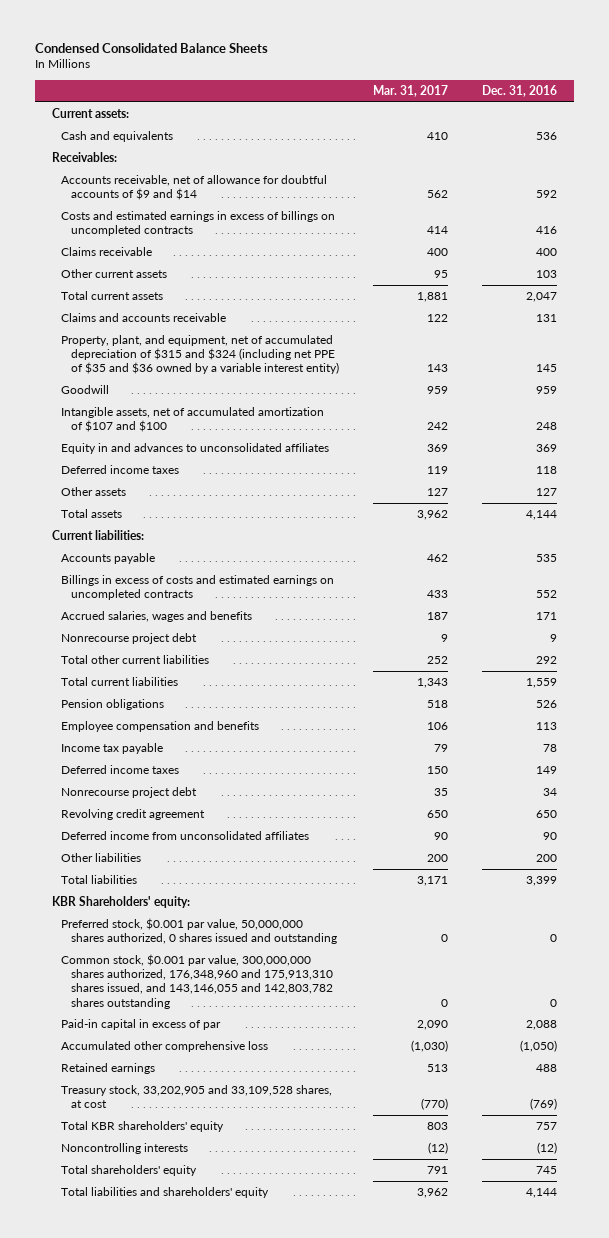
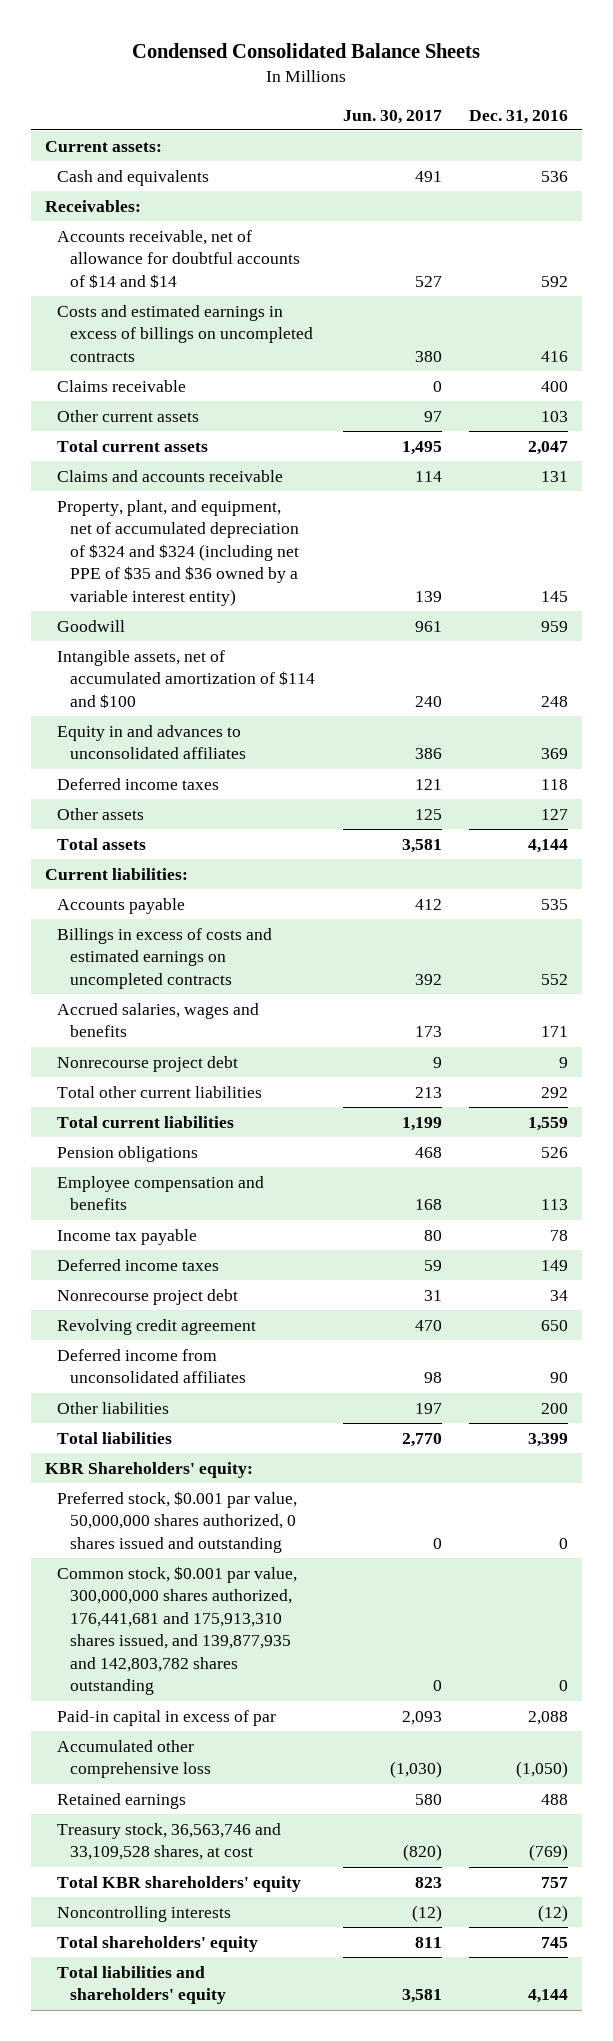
[372,85,448,98] Mar. 31, 2017 -> none
none -> [342,109,442,124] Jun. 30, 2017
[61,175,328,201] Accounts receivable, net of allowance for doubtful accounts of $9 and $14 -> [57,229,301,288] Accounts receivable, net of allowance for doubtful accounts of $14 and $14
[61,335,339,375] Property, plant, and equipment, net of accumulated depreciation of $315 and $324 (including net PPE of $35 and $36 owned by a variable interest entity) -> [57,499,300,606] Property, plant, and equipment, net of accumulated depreciation of $324 and $324 (including net PPE of $35 and $36 owned by a variable interest entity)
[61,407,325,433] Intangible assets, net of accumulated amortization of $107 and $100 -> [57,649,316,708] Intangible assets, net of accumulated amortization of $114 and $100
[61,954,333,1009] Common stock, $0.001 par value, 300,000,000 shares authorized, 176,348,960 and 175,913,310 shares issued, and 143,146,055 and 142,803,782 shares outstanding -> [57,1565,298,1696] Common stock, $0.001 par value, 300,000,000 shares authorized, 176,441,681 and 175,913,310 shares issued, and 139,877,935 and 142,803,782 shares outstanding
[61,1085,333,1109] Treasury stock, 33,202,905 and 33,109,528 shares, at cost -> [57,1822,282,1861] Treasury stock, 36,563,746 and 33,109,528 shares, at cost

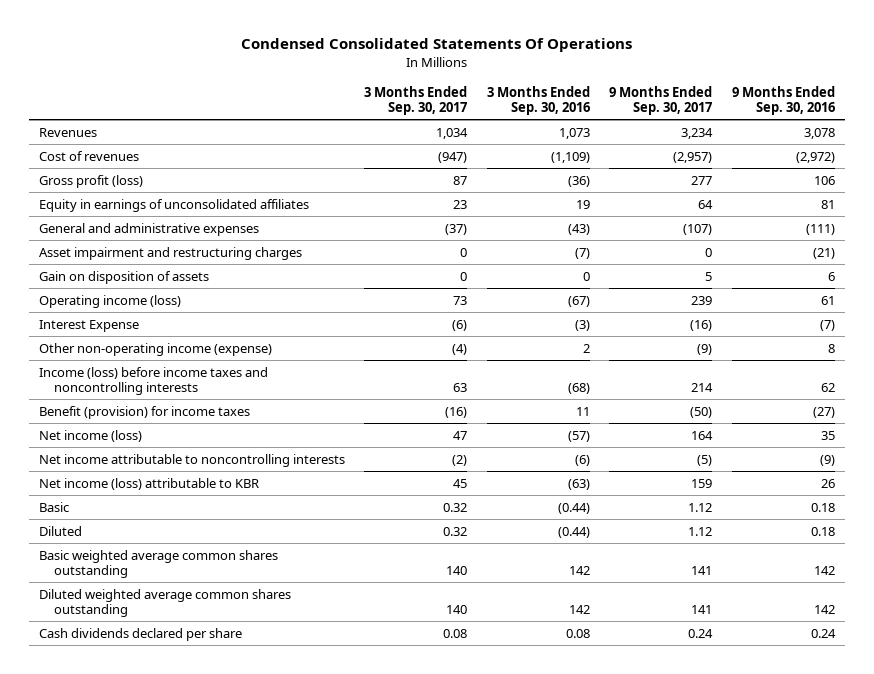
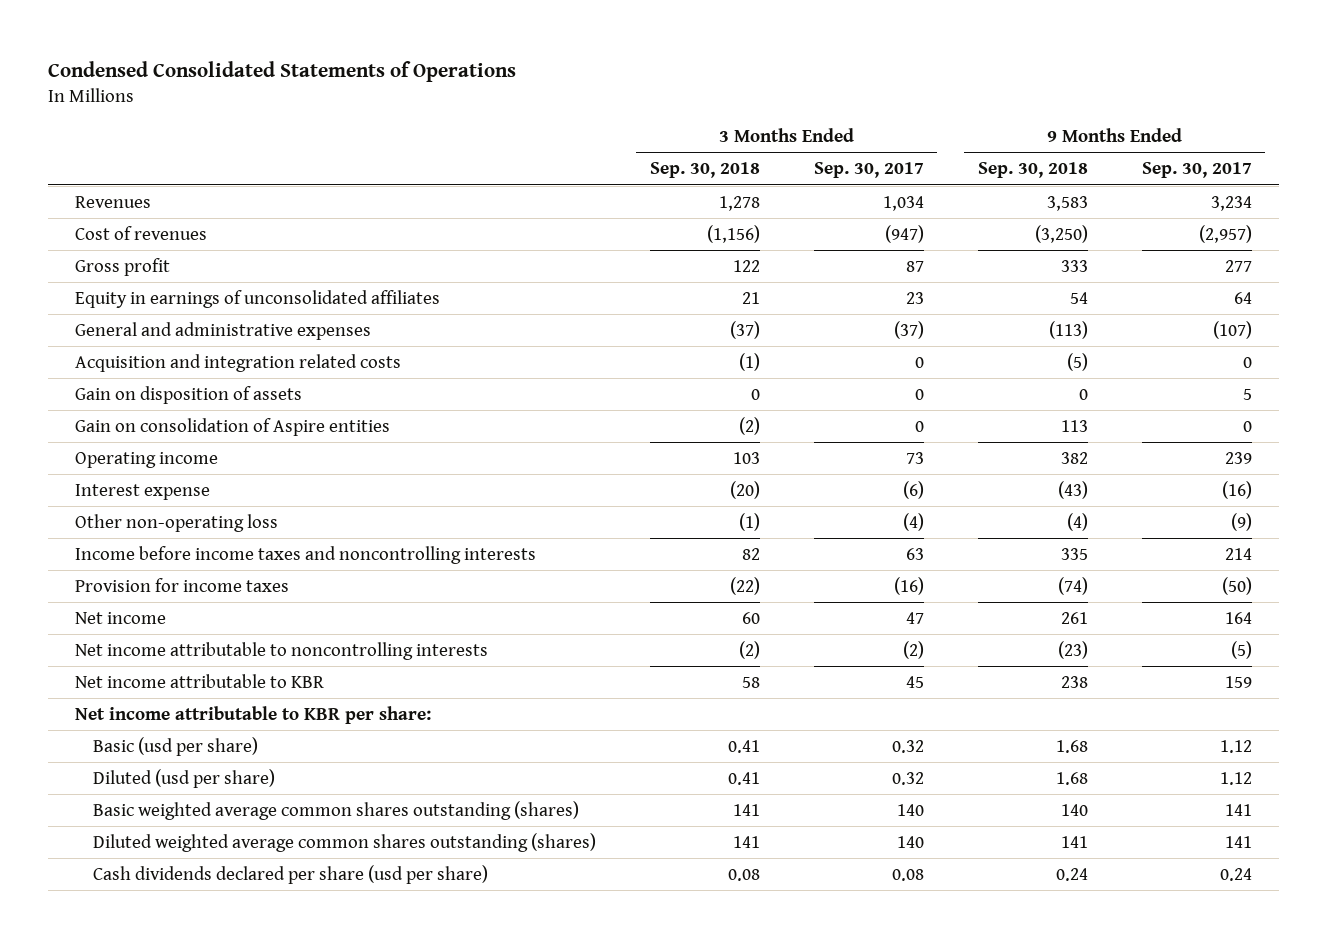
[240,38,632,53] Condensed Consolidated Statements Of Operations -> [48,60,517,82] Condensed Consolidated Statements of Operations
[486,85,590,116] 3 Months Ended Sep. 30, 2016 -> none
[731,85,835,116] 9 Months Ended Sep. 30, 2016 -> none
none -> [649,162,760,179] Sep. 30, 2018
none -> [977,162,1088,179] Sep. 30, 2018
[38,174,143,188] Gross profit (loss) -> [75,257,171,276] Gross profit
[38,246,302,260] Asset impairment and restructuring charges -> none
none -> [75,353,402,372] Acquisition and integration related costs
none -> [75,417,391,436] Gain on consolidation of Aspire entities
[38,294,181,308] Operating income (loss) -> [75,451,219,468] Operating income
[38,319,139,332] Interest Expense -> [75,483,211,500] Interest expense
[38,342,272,356] Other non-operating income (expense) -> [75,513,279,532] Other non-operating loss
[38,366,268,396] Income (loss) before income taxes and noncontrolling interests -> [75,545,537,564] Income before income taxes and noncontrolling interests
[38,405,250,419] Benefit (provision) for income taxes -> [75,577,290,592] Provision for income taxes
[38,429,142,442] Net income (loss) -> [75,611,167,624] Net income
[38,477,259,490] Net income (loss) attributable to KBR -> [75,673,325,688] Net income attributable to KBR
none -> [75,705,432,724] Net income attributable to KBR per share:
[38,501,69,512] Basic -> [92,736,258,756] Basic (usd per share)
[38,525,82,536] Diluted -> [92,768,275,788] Diluted (usd per share)
[38,549,278,579] Basic weighted average common shares outstanding -> [92,800,579,820] Basic weighted average common shares outstanding (shares)
[38,588,291,618] Diluted weighted average common shares outstanding -> [92,832,596,852] Diluted weighted average common shares outstanding (shares)
[38,627,242,641] Cash dividends declared per share -> [92,864,488,884] Cash dividends declared per share (usd per share)

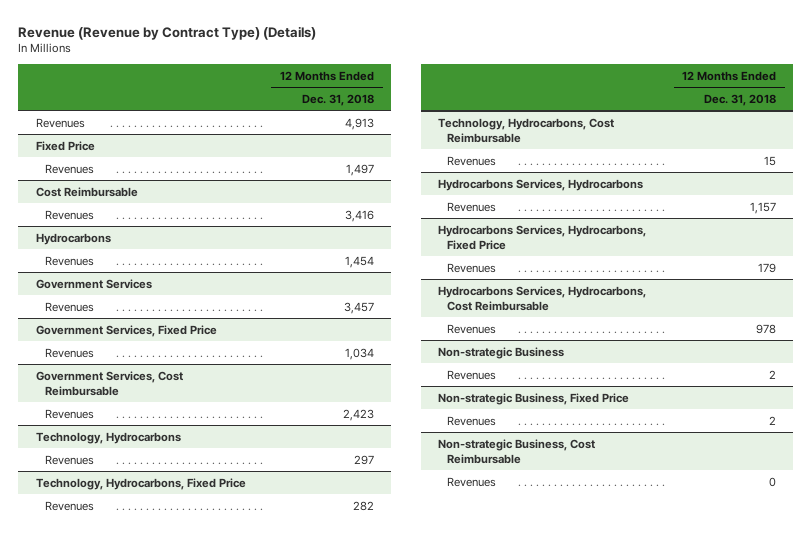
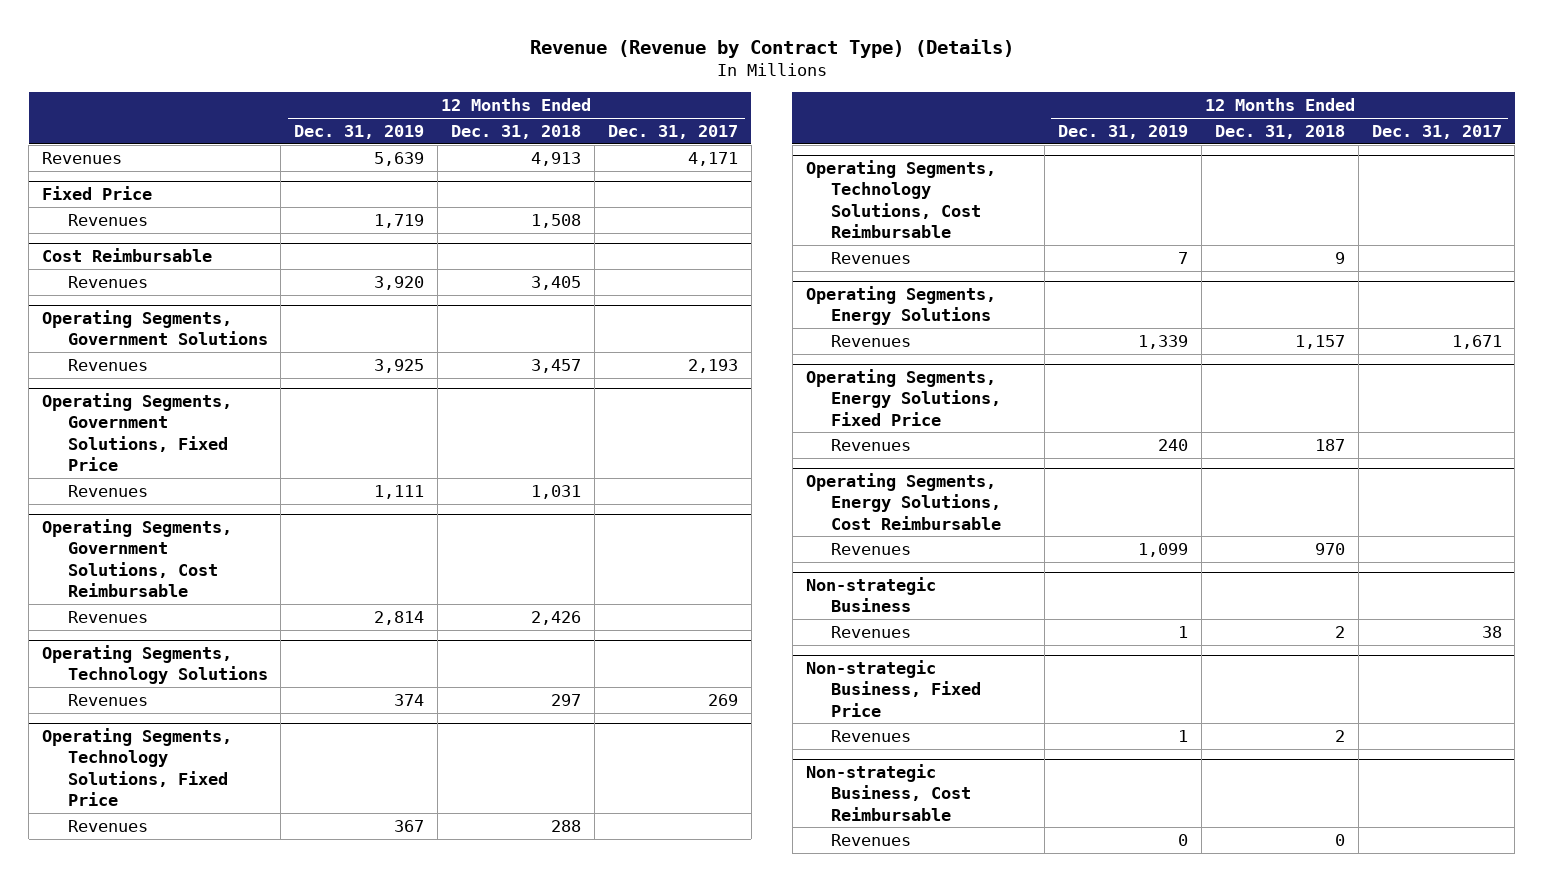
none -> [294,124,425,139] Dec. 31, 2019
none -> [607,124,738,139] Dec. 31, 2017
[346,163,375,176] 1,497 -> [531,213,582,228] 1,508
[35,232,111,245] Hydrocarbons -> none
[45,255,95,266] Revenues -> none
[35,278,152,289] Government Services -> none
[345,209,375,222] 3,416 -> [531,275,582,290] 3,405
none -> [42,310,268,346] Operating Segments, Government Solutions
[35,324,217,337] Government Services, Fixed Price -> none
[35,370,183,396] Government Services, Cost Reimbursable -> none
[35,431,181,444] Technology, Hydrocarbons -> none
none -> [42,393,233,471] Operating Segments, Government Solutions, Fixed Price
[345,347,375,360] 1,034 -> [531,484,582,499] 1,031
none -> [42,519,233,597] Operating Segments, Government Solutions, Cost Reimbursable
[343,408,375,421] 2,423 -> [531,610,582,625] 2,426
none -> [42,645,268,685] Operating Segments, Technology Solutions
[35,477,246,490] Technology, Hydrocarbons, Fixed Price -> none
[437,117,614,143] Technology, Hydrocarbons, Cost Reimbursable -> none
[437,178,643,191] Hydrocarbons Services, Hydrocarbons -> none
none -> [42,728,233,806] Operating Segments, Technology Solutions, Fixed Price
[353,500,375,511] 282 -> [551,819,582,832] 288
none -> [805,160,996,238] Operating Segments, Technology Solutions, Cost Reimbursable
[764,155,777,166] 15 -> [1334,251,1345,264] 9
none -> [805,286,996,326] Operating Segments, Energy Solutions
[437,224,646,250] Hydrocarbons Services, Hydrocarbons, Fixed Price -> none
[437,285,646,311] Hydrocarbons Services, Hydrocarbons, Cost Reimbursable -> none
none -> [805,369,1002,426] Operating Segments, Energy Solutions, Fixed Price
[758,262,777,273] 179 -> [1314,438,1345,451] 187
none -> [805,473,1002,530] Operating Segments, Energy Solutions, Cost Reimbursable
[756,323,777,334] 978 -> [1314,542,1345,555] 970

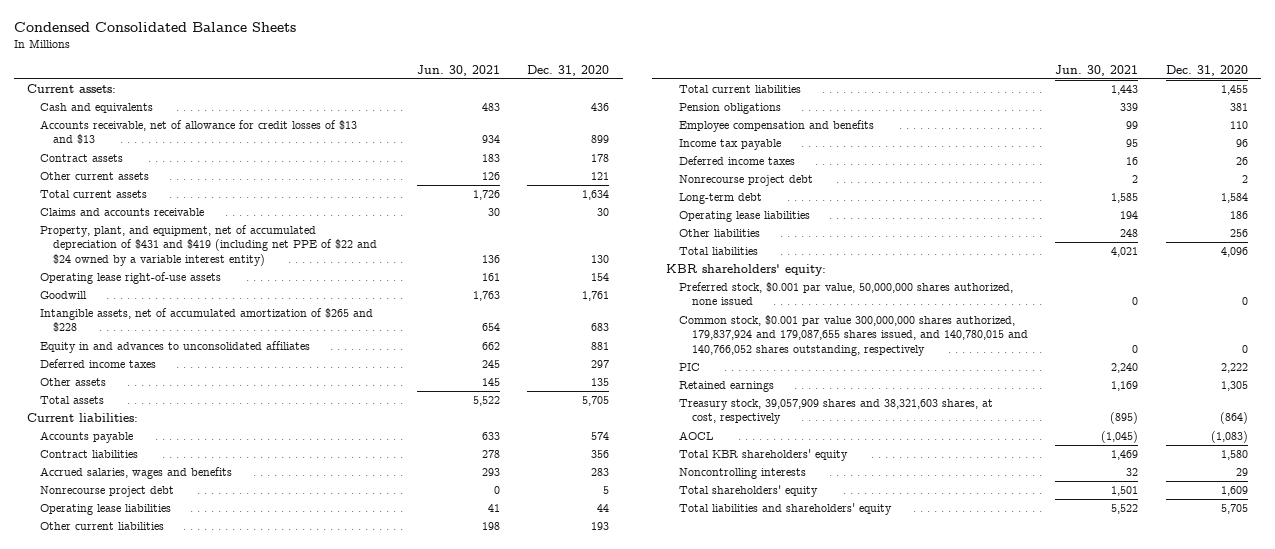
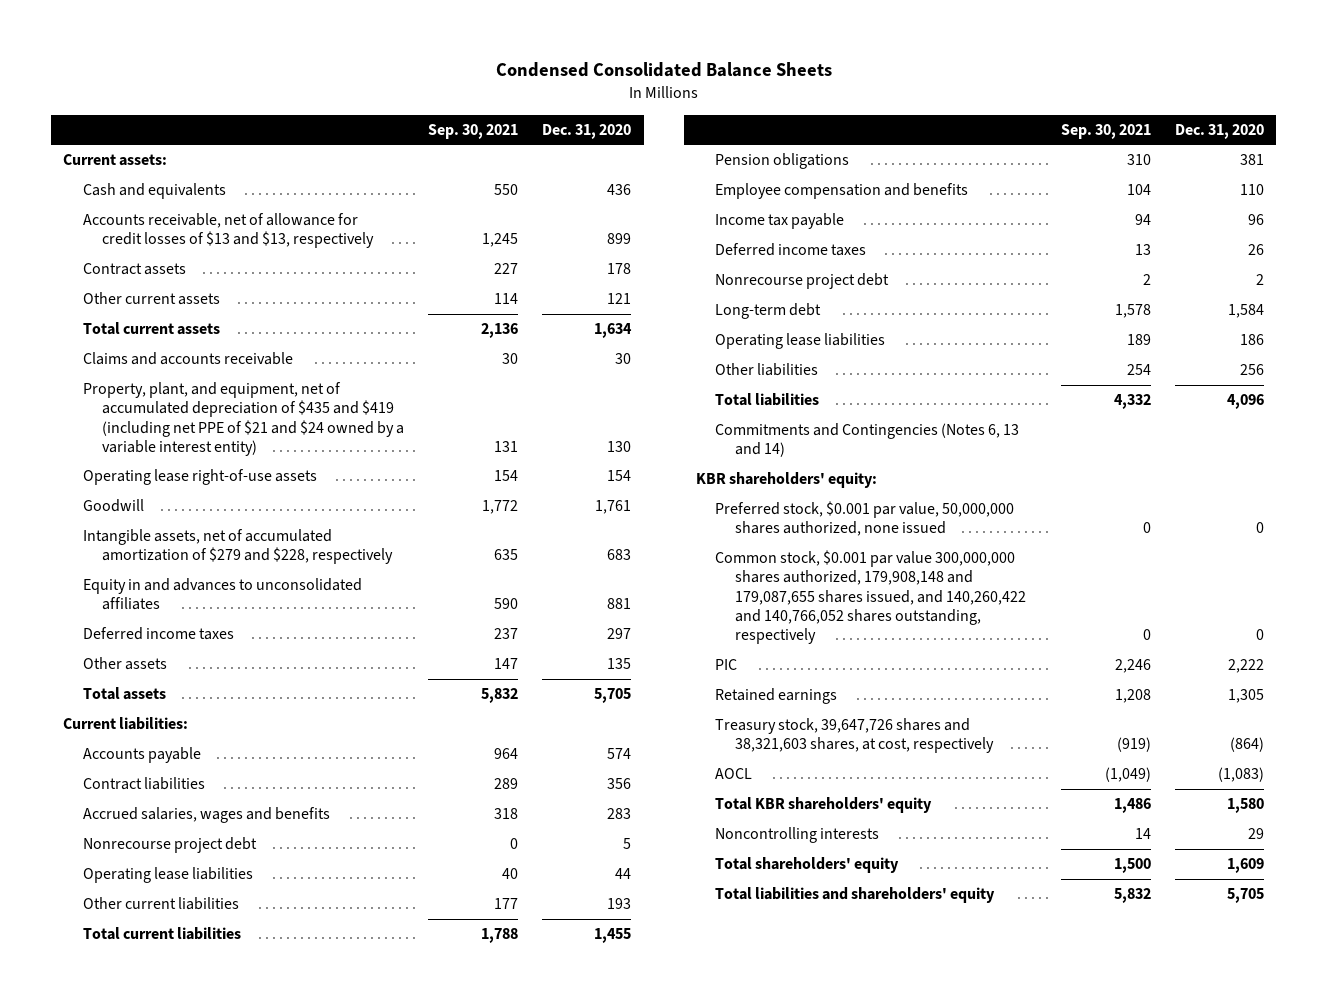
[416,64,500,76] Jun. 30, 2021 -> none
none -> [428,123,519,139] Sep. 30, 2021
[40,120,358,145] Accounts receivable, net of allowance for credit losses of $13 and $13 -> [82,213,374,249] Accounts receivable, net of allowance for credit losses of $13 and $13, respectively
[40,225,378,266] Property, plant, and equipment, net of accumulated depreciation of $431 and $419 (including net PPE of $22 and $24 owned by a variable interest entity) -> [82,382,404,456] Property, plant, and equipment, net of accumulated depreciation of $435 and $419 (including net PPE of $21 and $24 owned by a variable interest entity)
[40,308,374,333] Intangible assets, net of accumulated amortization of $265 and $228 -> [82,529,393,565] Intangible assets, net of accumulated amortization of $279 and $228, respectively
none -> [715,423,1020,458] Commitments and Contingencies (Notes 6, 13 and 14)
[678,315,1028,356] Common stock, $0.001 par value 300,000,000 shares authorized, 179,837,924 and 179,087,655 shares issued, and 140,780,015 and 140,766,052 shares outstanding, respectively -> [715,550,1026,645] Common stock, $0.001 par value 300,000,000 shares authorized, 179,908,148 and 179,087,655 shares issued, and 140,260,422 and 140,766,052 shares outstanding, respectively
[678,399,993,425] Treasury stock, 39,057,909 shares and 38,321,603 shares, at cost, respectively -> [715,718,994,754] Treasury stock, 39,647,726 shares and 38,321,603 shares, at cost, respectively

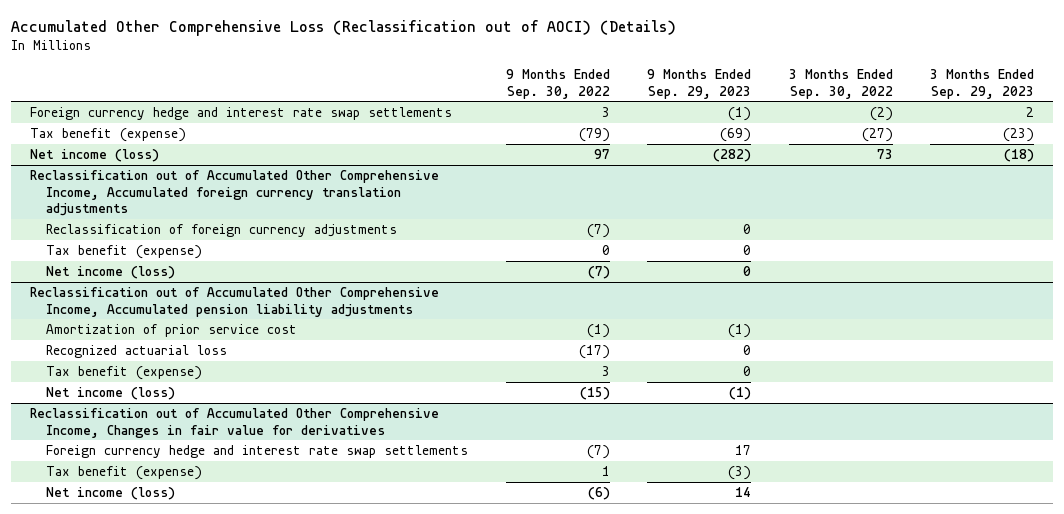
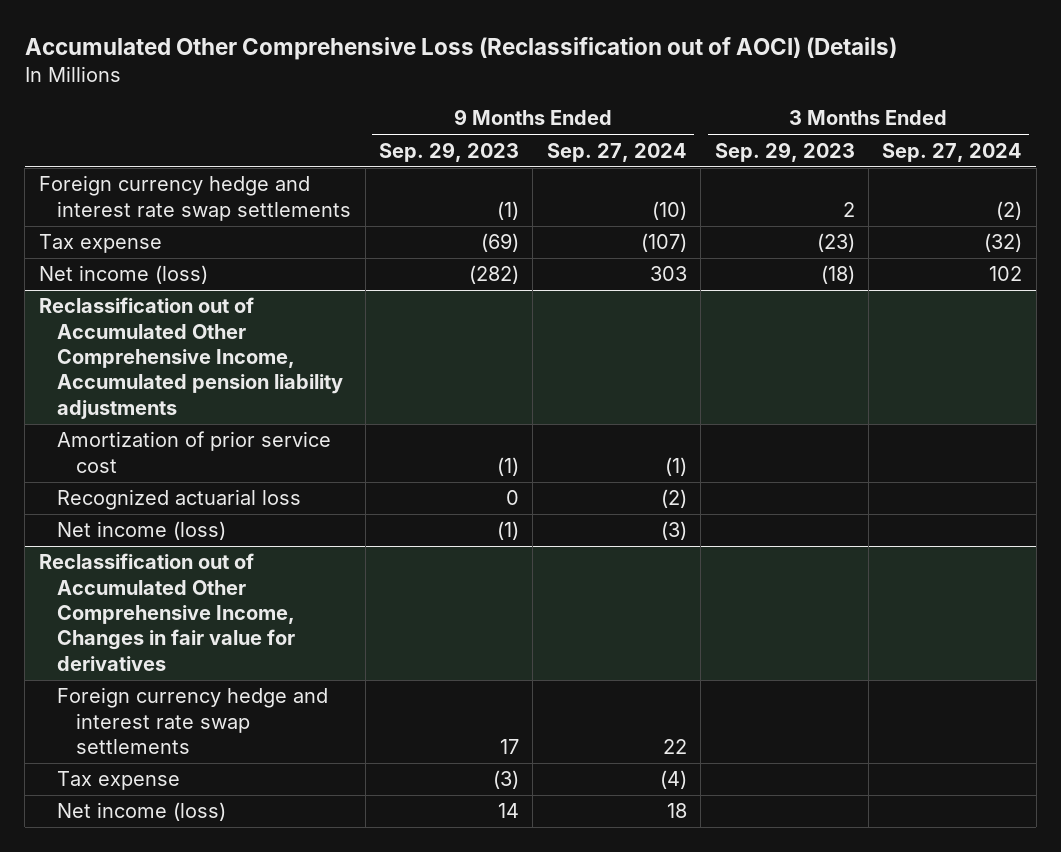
[505,69,610,99] 9 Months Ended Sep. 30, 2022 -> none
[788,69,893,99] 3 Months Ended Sep. 30, 2022 -> none
none -> [546,142,687,162] Sep. 27, 2024
none -> [882,142,1023,162] Sep. 27, 2024
[29,127,186,142] Tax benefit (expense) -> [38,234,162,254] Tax expense
[29,169,439,217] Reclassification out of Accumulated Other Comprehensive Income, Accumulated foreign currency translation adjustments -> none
[46,223,398,237] Reclassification of foreign currency adjustments -> none
[46,244,203,259] Tax benefit (expense) -> none
[46,265,176,279] Net income (loss) -> none
[46,365,203,380] Tax benefit (expense) -> none
[46,465,203,480] Tax benefit (expense) -> [57,771,181,791] Tax expense

